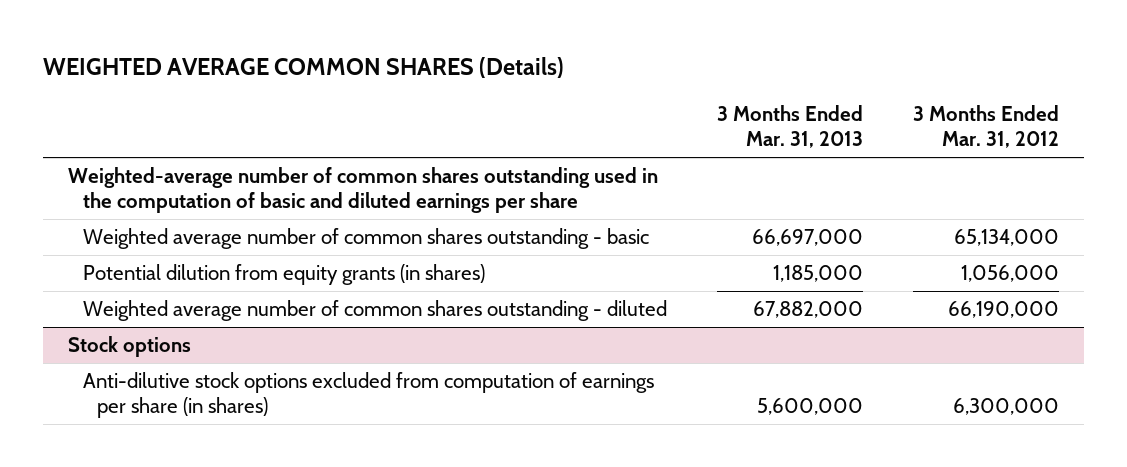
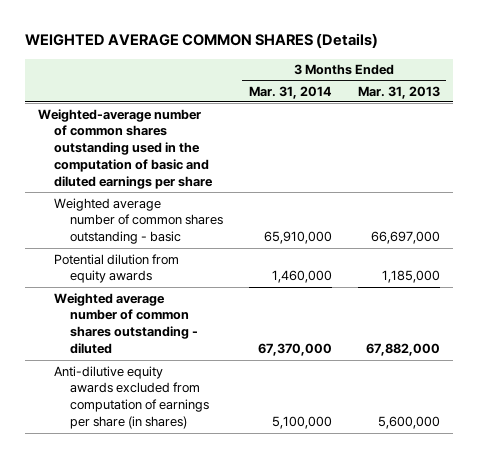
[912,105,1059,149] 3 Months Ended Mar. 31, 2012 -> none
none -> [248,85,332,99] Mar. 31, 2014
[82,264,485,286] Potential dilution from equity grants (in shares) -> [53,253,179,284] Potential dilution from equity awards
[68,336,192,358] Stock options -> none
[82,372,654,419] Anti-dilutive stock options excluded from computation of earnings per share (in shares) -> [53,365,209,430] Anti-dilutive equity awards excluded from computation of earnings per share (in shares)

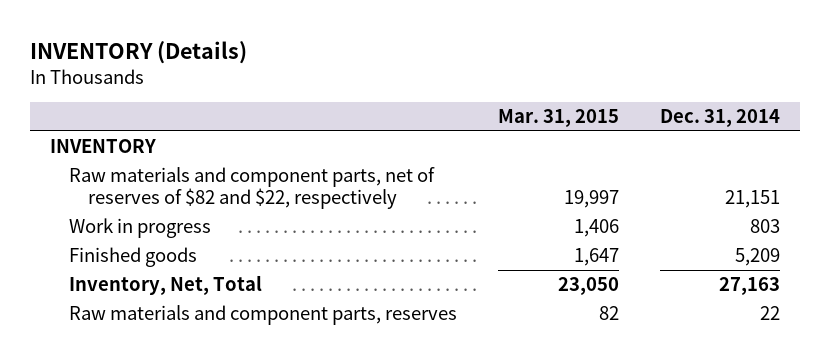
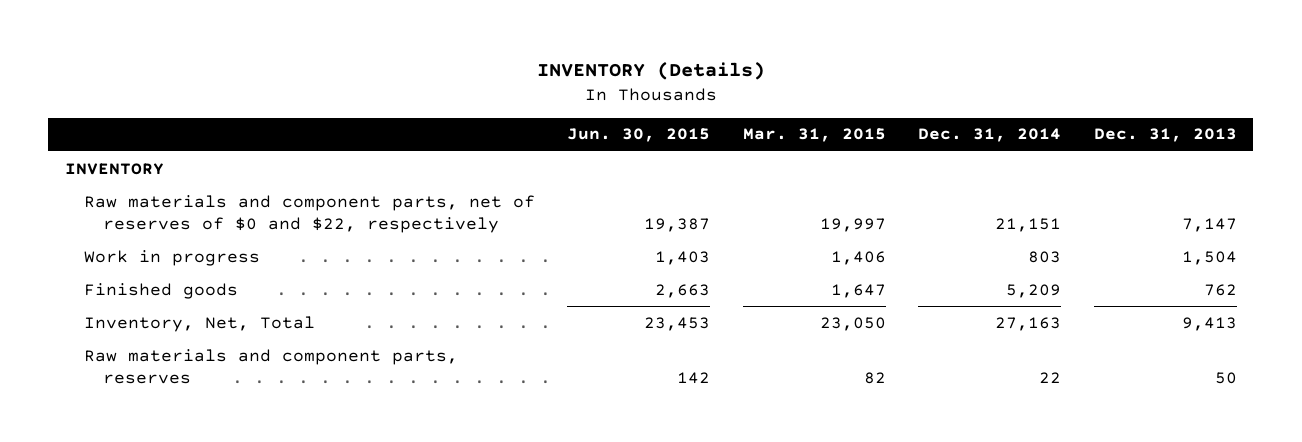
none -> [567,128,711,143] Jun. 30, 2015
none -> [1094,128,1238,143] Dec. 31, 2013
[68,167,435,210] Raw materials and component parts, net of reserves of $82 and $22, respectively -> [83,194,535,233] Raw materials and component parts, net of reserves of $0 and $22, respectively

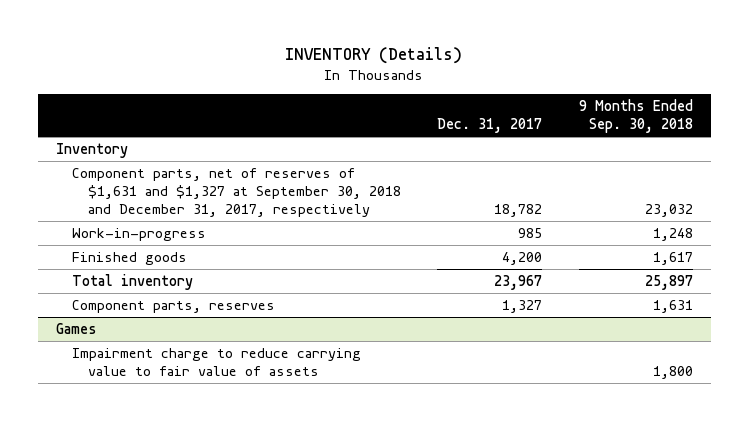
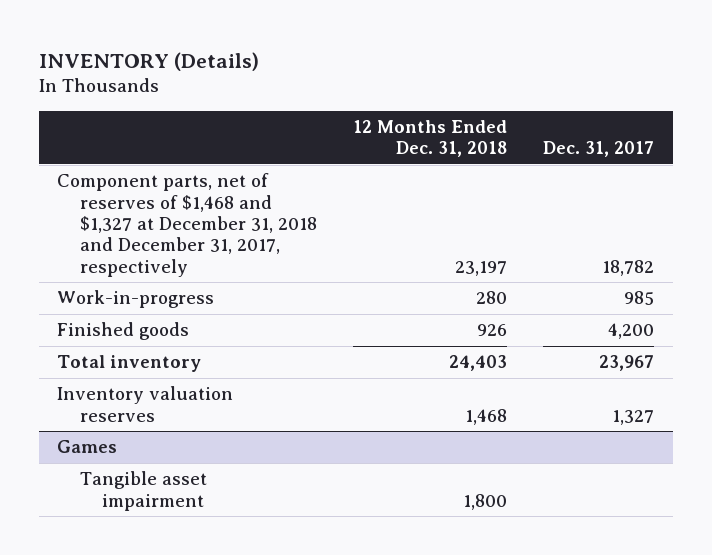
[578,99,693,134] 9 Months Ended Sep. 30, 2018 -> none
none -> [353,119,508,158] 12 Months Ended Dec. 31, 2018
[55,143,128,159] Inventory -> none
[71,168,401,218] Component parts, net of reserves of $1,631 and $1,327 at September 30, 2018 and December 31, 2017, respectively -> [57,173,317,277] Component parts, net of reserves of $1,468 and $1,327 at December 31, 2018 and December 31, 2017, respectively
[71,300,275,314] Component parts, reserves -> [57,386,234,422] Inventory valuation reserves
[71,348,361,377] Impairment charge to reduce carrying value to fair value of assets -> [79,471,207,511] Tangible asset impairment

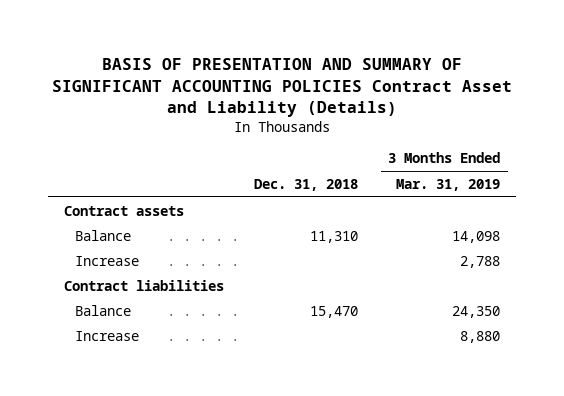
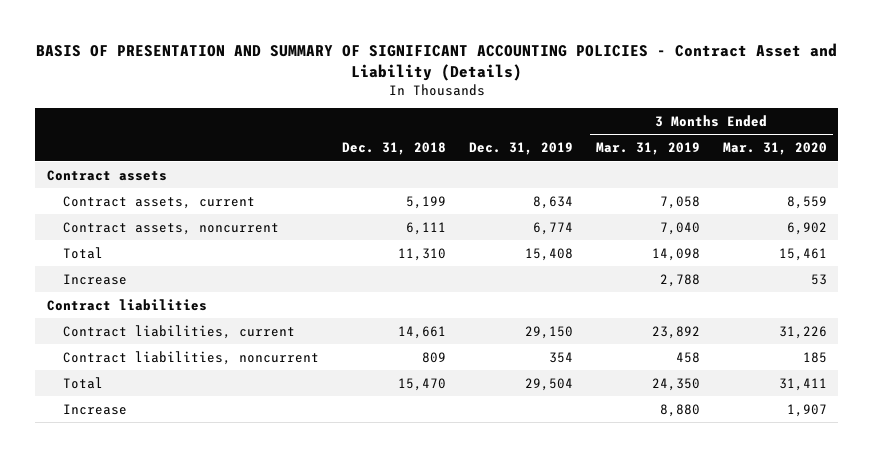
[51,58,512,118] BASIS OF PRESENTATION AND SUMMARY OF SIGNIFICANT ACCOUNTING POLICIES Contract Asset and Liability (Details) -> [35,42,837,81] BASIS OF PRESENTATION AND SUMMARY OF SIGNIFICANT ACCOUNTING POLICIES - Contract Asset and Liability (Details)
none -> [468,142,573,156] Dec. 31, 2019
none -> [722,142,827,156] Mar. 31, 2020
none -> [63,195,256,209] Contract assets, current
none -> [63,221,280,235] Contract assets, noncurrent
[74,229,131,241] Balance -> [63,246,104,259] Total
none -> [63,324,296,339] Contract liabilities, current
none -> [63,350,320,365] Contract liabilities, noncurrent
[74,304,131,316] Balance -> [63,376,104,389] Total

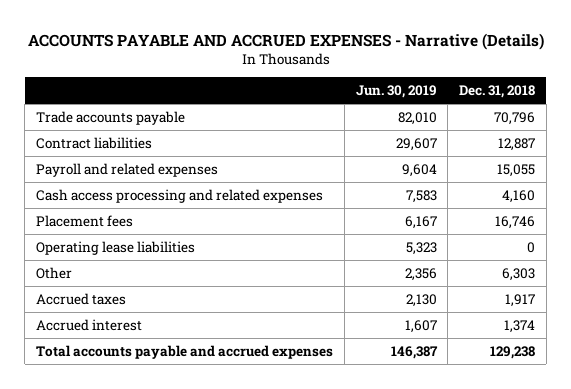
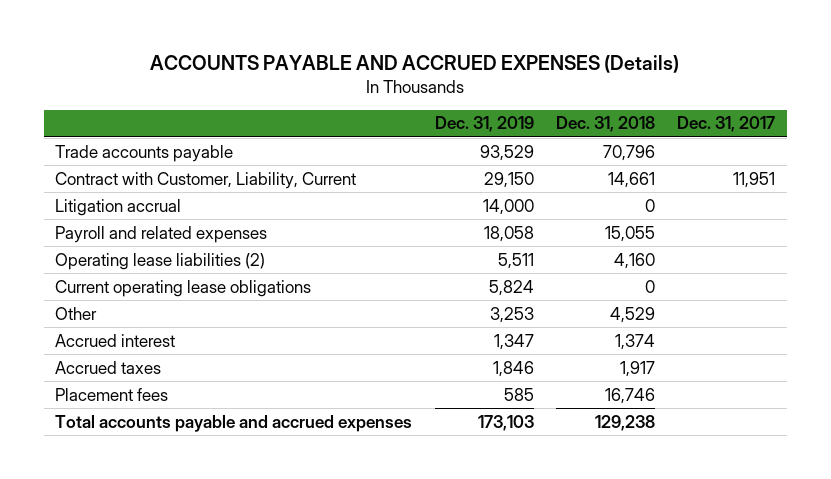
[27,32,544,50] ACCOUNTS PAYABLE AND ACCRUED EXPENSES - Narrative (Details) -> [150,55,680,74] ACCOUNTS PAYABLE AND ACCRUED EXPENSES (Details)
[355,85,437,99] Jun. 30, 2019 -> none
none -> [434,116,534,133] Dec. 31, 2019
none -> [677,116,776,133] Dec. 31, 2017
[36,136,153,149] Contract liabilities -> none
none -> [55,171,357,189] Contract with Customer, Liability, Current
none -> [55,198,182,216] Litigation accrual
[36,188,324,203] Cash access processing and related expenses -> [55,252,266,270] Operating lease liabilities (2)
[36,240,196,255] Operating lease liabilities -> [55,279,312,297] Current operating lease obligations
[501,267,535,281] 6,303 -> [610,306,656,323] 4,529
[36,292,127,305] Accrued taxes -> [55,360,162,374] Accrued taxes
[36,214,134,227] Placement fees -> [55,387,169,401] Placement fees

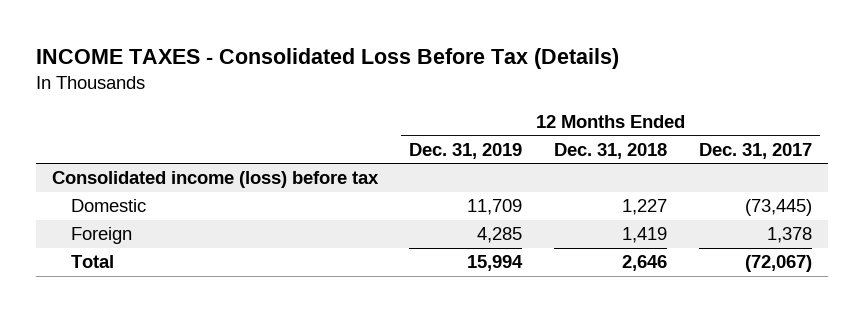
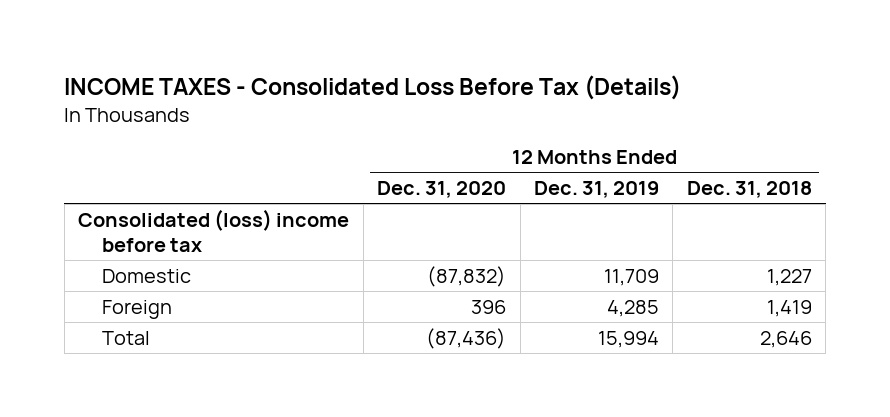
[698,142,812,159] Dec. 31, 2017 -> none
none -> [377,181,507,199] Dec. 31, 2020
[51,171,379,189] Consolidated income (loss) before tax -> [78,208,350,252] Consolidated (loss) income before tax

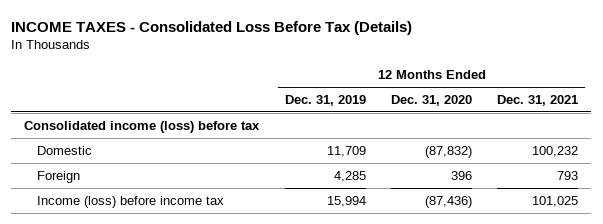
[686,181,812,199] Dec. 31, 2018 -> none
none -> [497,94,579,106] Dec. 31, 2021
[78,208,350,252] Consolidated (loss) income before tax -> [24,120,261,133] Consolidated income (loss) before tax
[101,330,150,345] Total -> [36,195,224,208] Income (loss) before income tax

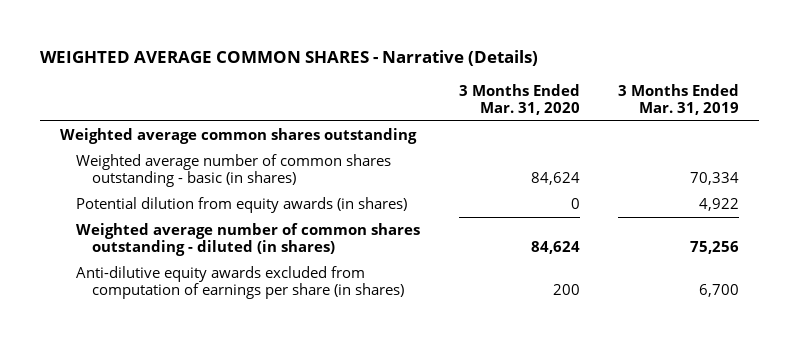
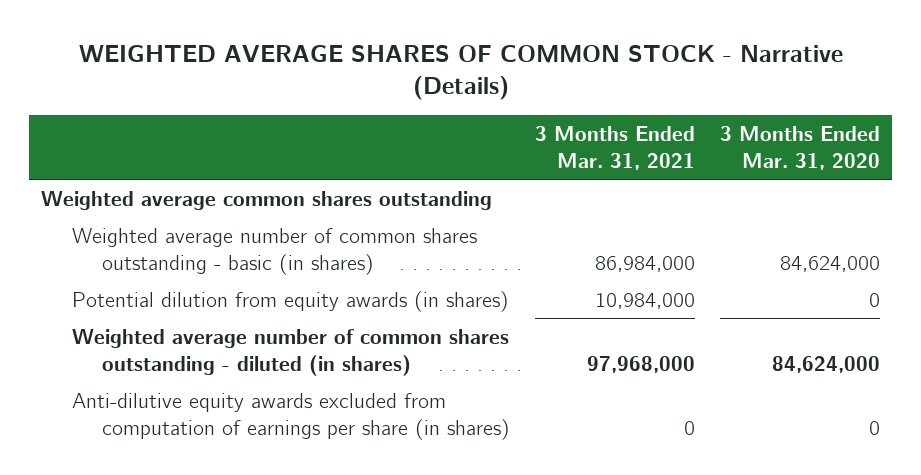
[40,50,539,67] WEIGHTED AVERAGE COMMON SHARES - Narrative (Details) -> [78,44,843,101] WEIGHTED AVERAGE SHARES OF COMMON STOCK - Narrative (Details)
[618,83,740,115] 3 Months Ended Mar. 31, 2019 -> none
none -> [534,125,695,170] 3 Months Ended Mar. 31, 2021
[530,172,580,186] 84,624 -> [779,255,880,272] 84,624,000
[530,241,580,255] 84,624 -> [771,355,880,373] 84,624,000
[552,284,580,296] 200 -> [868,420,880,435] 0

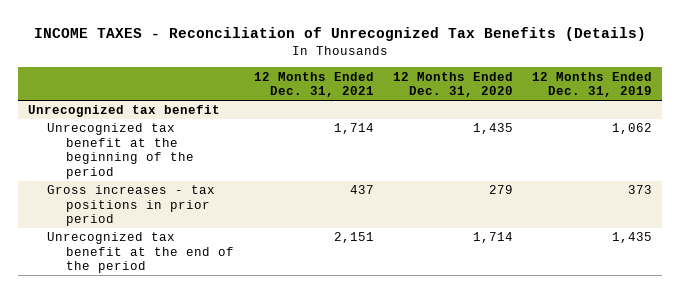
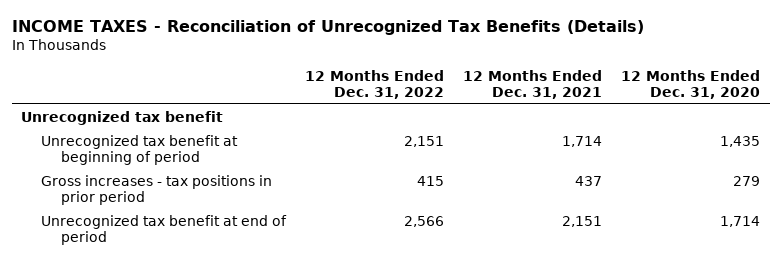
[532,71,653,98] 12 Months Ended Dec. 31, 2019 -> none
none -> [304,69,444,99] 12 Months Ended Dec. 31, 2022
[47,123,195,179] Unrecognized tax benefit at the beginning of the period -> [40,135,238,165] Unrecognized tax benefit at beginning of period
[47,232,235,274] Unrecognized tax benefit at the end of the period -> [40,215,287,245] Unrecognized tax benefit at end of period

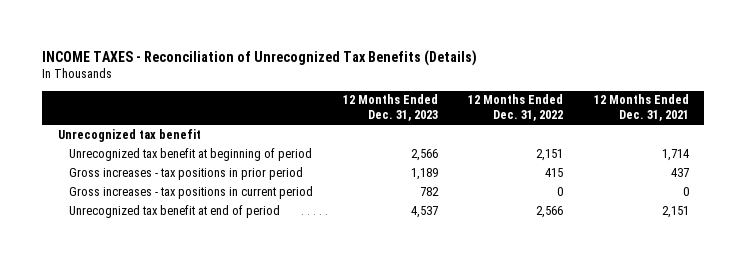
[621,69,761,99] 12 Months Ended Dec. 31, 2020 -> none
none -> [342,94,438,122] 12 Months Ended Dec. 31, 2023
none -> [68,185,313,199] Gross increases - tax positions in current period

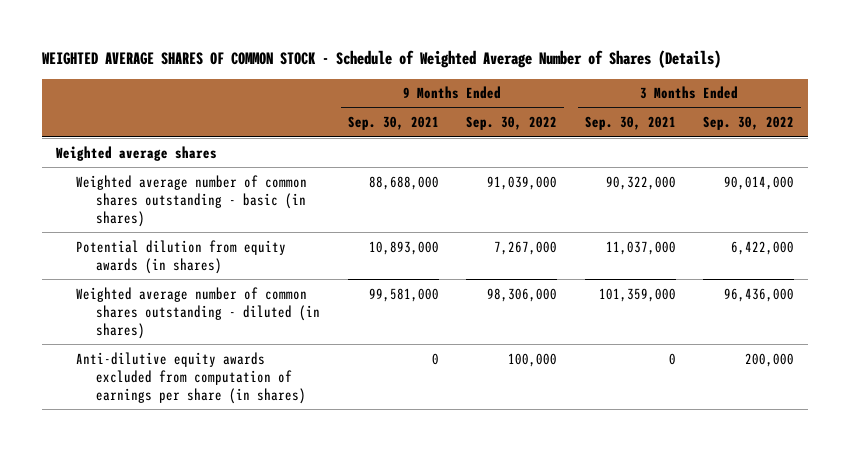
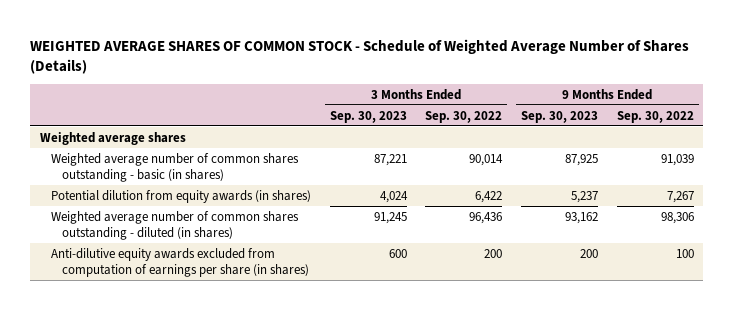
[347,116,439,131] Sep. 30, 2021 -> none
[584,116,676,131] Sep. 30, 2021 -> none
none -> [329,110,407,123] Sep. 30, 2023
none -> [521,110,599,123] Sep. 30, 2023
[487,175,558,190] 91,039,000 -> [660,153,694,166] 91,039
[724,175,795,190] 90,014,000 -> [469,153,504,166] 90,014
[494,240,558,255] 7,267,000 -> [666,190,694,203] 7,267
[731,240,795,255] 6,422,000 -> [475,190,503,203] 6,422
[487,287,558,302] 98,306,000 -> [660,211,694,224] 98,306
[724,287,795,302] 96,436,000 -> [469,211,503,224] 96,436
[508,352,558,367] 100,000 -> [675,248,694,258] 100
[745,352,795,367] 200,000 -> [484,248,503,258] 200

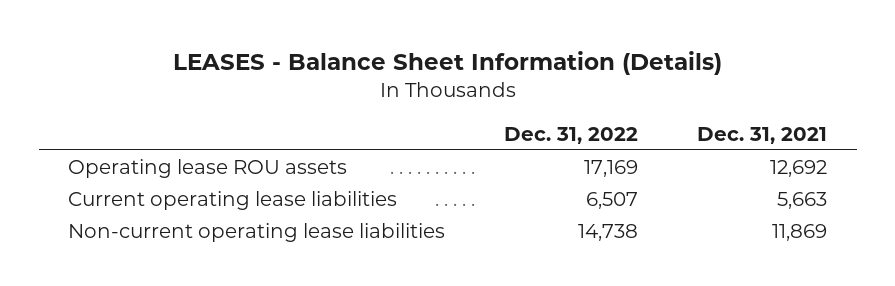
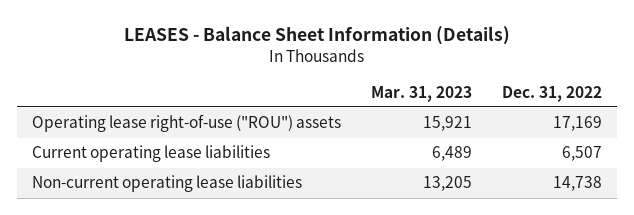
[697,126,828,144] Dec. 31, 2021 -> none
none -> [370,85,472,102] Mar. 31, 2023
[68,159,348,179] Operating lease ROU assets -> [31,114,341,133] Operating lease right-of-use ("ROU") assets

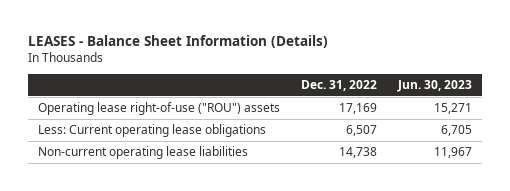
[370,85,472,102] Mar. 31, 2023 -> none
none -> [396,80,472,93] Jun. 30, 2023
[31,145,270,163] Current operating lease liabilities -> [38,124,267,138] Less: Current operating lease obligations

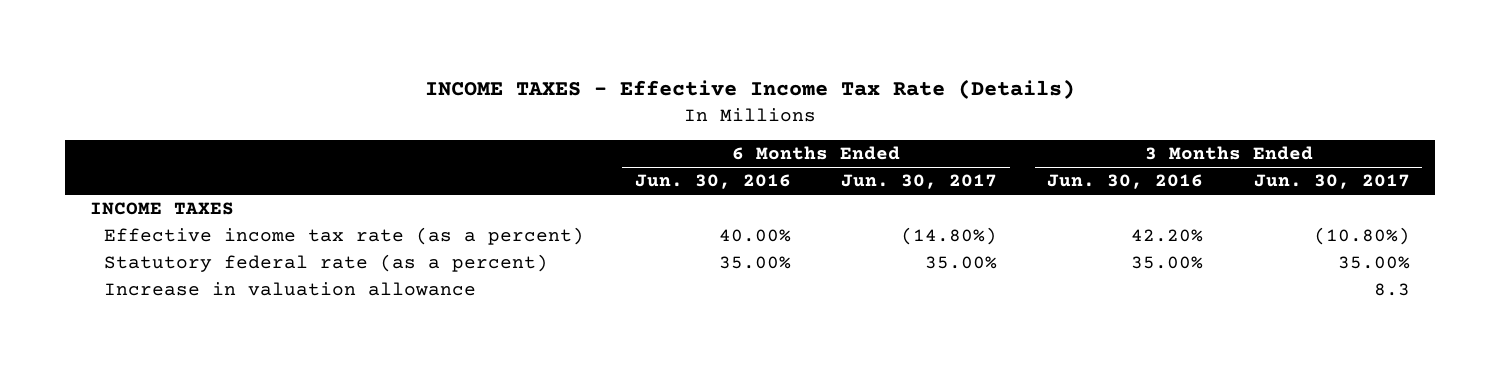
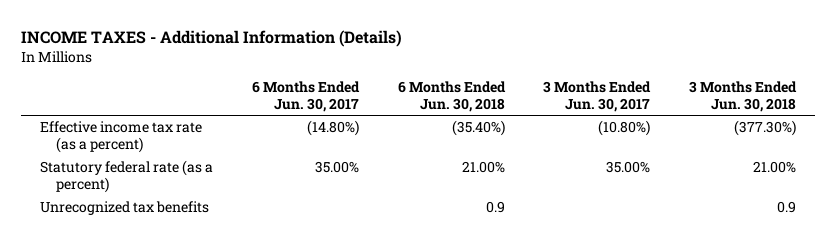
[424,78,1075,99] INCOME TAXES - Effective Income Tax Rate (Details) -> [21,29,403,47] INCOME TAXES - Additional Information (Details)
[634,174,791,190] Jun. 30, 2016 -> none
[1047,174,1204,190] Jun. 30, 2016 -> none
none -> [397,81,506,113] 6 Months Ended Jun. 30, 2018
none -> [689,81,798,113] 3 Months Ended Jun. 30, 2018
[89,202,234,216] INCOME TAXES -> none
[104,282,477,297] Increase in valuation allowance -> none
none -> [40,201,210,216] Unrecognized tax benefits

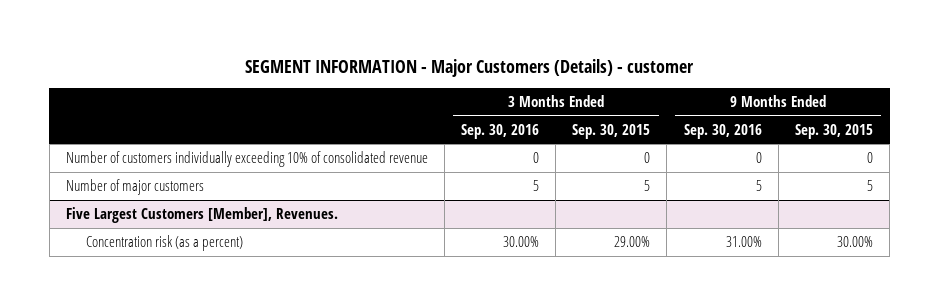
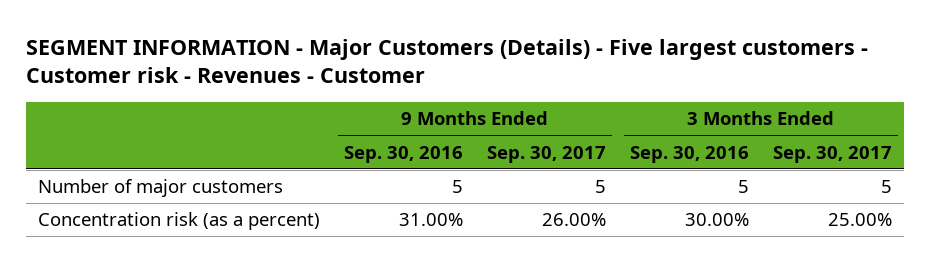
[245,58,695,77] SEGMENT INFORMATION - Major Customers (Details) - customer -> [25,38,868,84] SEGMENT INFORMATION - Major Customers (Details) - Five largest customers - Customer risk - Revenues - Customer
[572,123,651,139] Sep. 30, 2015 -> none
[794,123,873,139] Sep. 30, 2015 -> none
none -> [487,145,607,163] Sep. 30, 2017
none -> [773,145,893,163] Sep. 30, 2017
[65,151,428,168] Number of customers individually exceeding 10% of consolidated revenue -> none
[65,207,338,224] Five Largest Customers [Member], Revenues. -> none

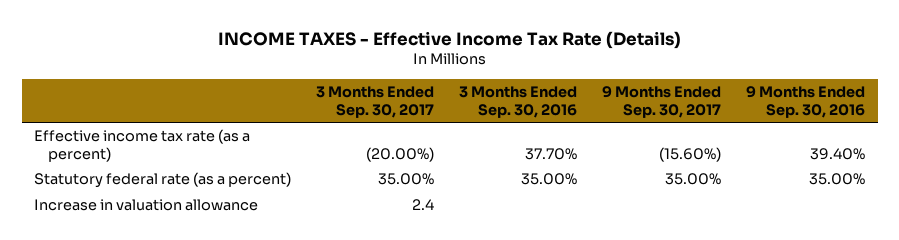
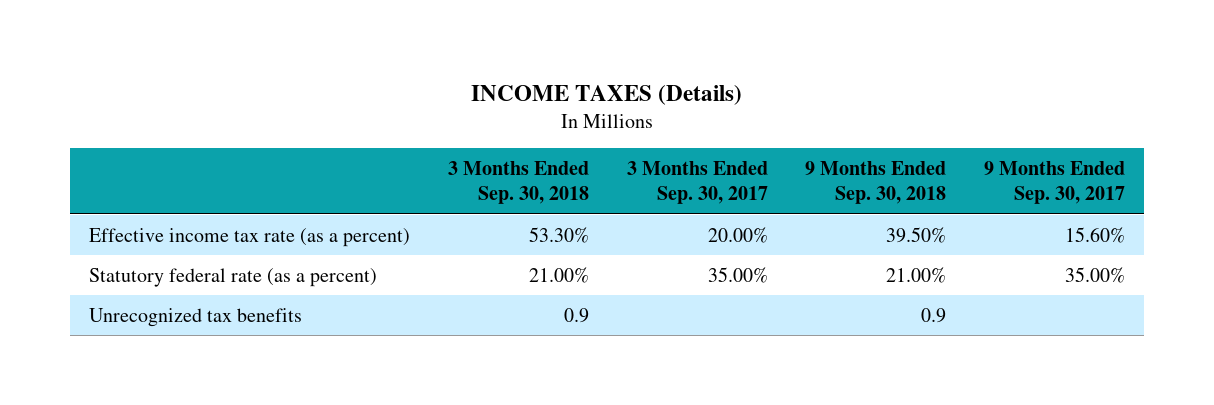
[217,30,681,49] INCOME TAXES - Effective Income Tax Rate (Details) -> [471,85,743,106] INCOME TAXES (Details)
[459,86,578,118] 3 Months Ended Sep. 30, 2016 -> none
[746,86,866,118] 9 Months Ended Sep. 30, 2016 -> none
none -> [447,160,589,205] 3 Months Ended Sep. 30, 2018
none -> [805,160,947,205] 9 Months Ended Sep. 30, 2018
[366,146,435,162] (20.00%) -> [707,226,768,243] 20.00%
[659,146,722,162] (15.60%) -> [1065,226,1126,243] 15.60%
[34,199,259,212] Increase in valuation allowance -> none
none -> [88,307,302,327] Unrecognized tax benefits

